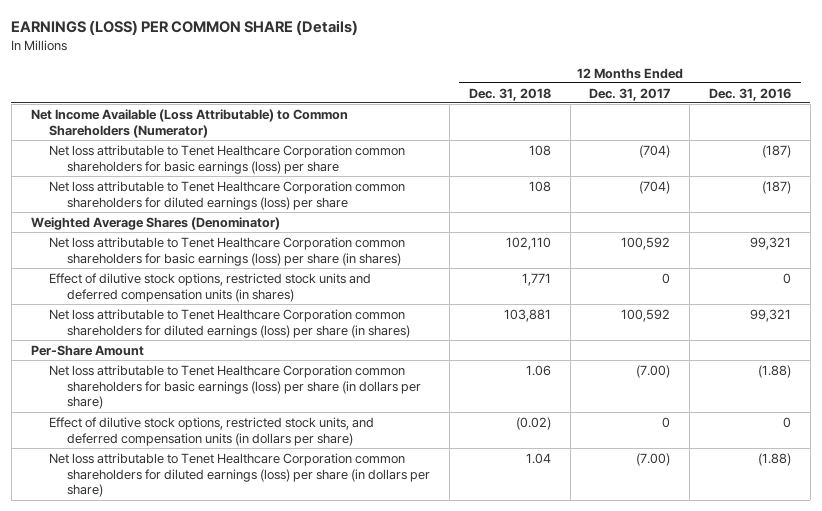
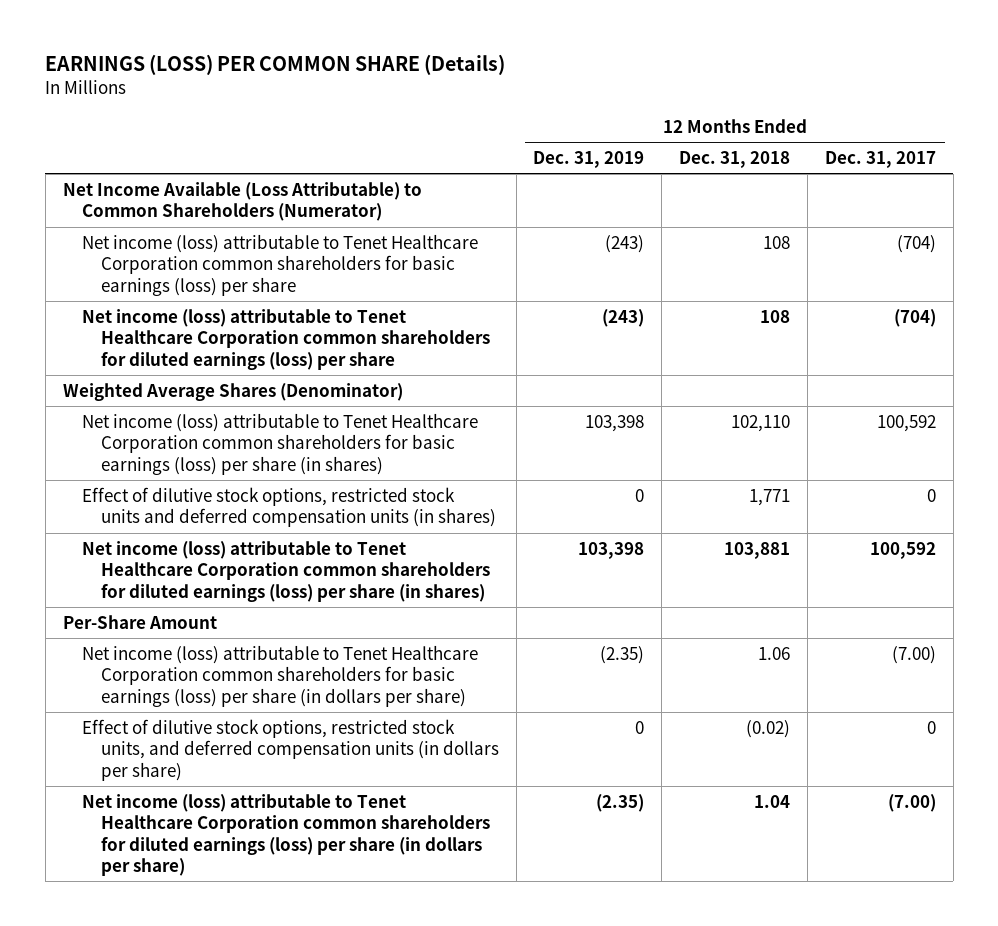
[709,87,792,101] Dec. 31, 2016 -> none
none -> [533,151,645,169] Dec. 31, 2019
[48,144,405,174] Net loss attributable to Tenet Healthcare Corporation common shareholders for basic earnings (loss) per share -> [81,233,478,296] Net income (loss) attributable to Tenet Healthcare Corporation common shareholders for basic earnings (loss) per share
[48,180,405,210] Net loss attributable to Tenet Healthcare Corporation common shareholders for diluted earnings (loss) per share -> [81,308,490,370] Net income (loss) attributable to Tenet Healthcare Corporation common shareholders for diluted earnings (loss) per share
[48,236,405,266] Net loss attributable to Tenet Healthcare Corporation common shareholders for basic earnings (loss) per share (in shares) -> [81,412,478,475] Net income (loss) attributable to Tenet Healthcare Corporation common shareholders for basic earnings (loss) per share (in shares)
[48,308,411,338] Net loss attributable to Tenet Healthcare Corporation common shareholders for diluted earnings (loss) per share (in shares) -> [81,540,490,602] Net income (loss) attributable to Tenet Healthcare Corporation common shareholders for diluted earnings (loss) per share (in shares)
[48,364,422,410] Net loss attributable to Tenet Healthcare Corporation common shareholders for basic earnings (loss) per share (in dollars per share) -> [81,644,478,707] Net income (loss) attributable to Tenet Healthcare Corporation common shareholders for basic earnings (loss) per share (in dollars per share)
[48,452,431,498] Net loss attributable to Tenet Healthcare Corporation common shareholders for diluted earnings (loss) per share (in dollars per share) -> [81,793,490,876] Net income (loss) attributable to Tenet Healthcare Corporation common shareholders for diluted earnings (loss) per share (in dollars per share)

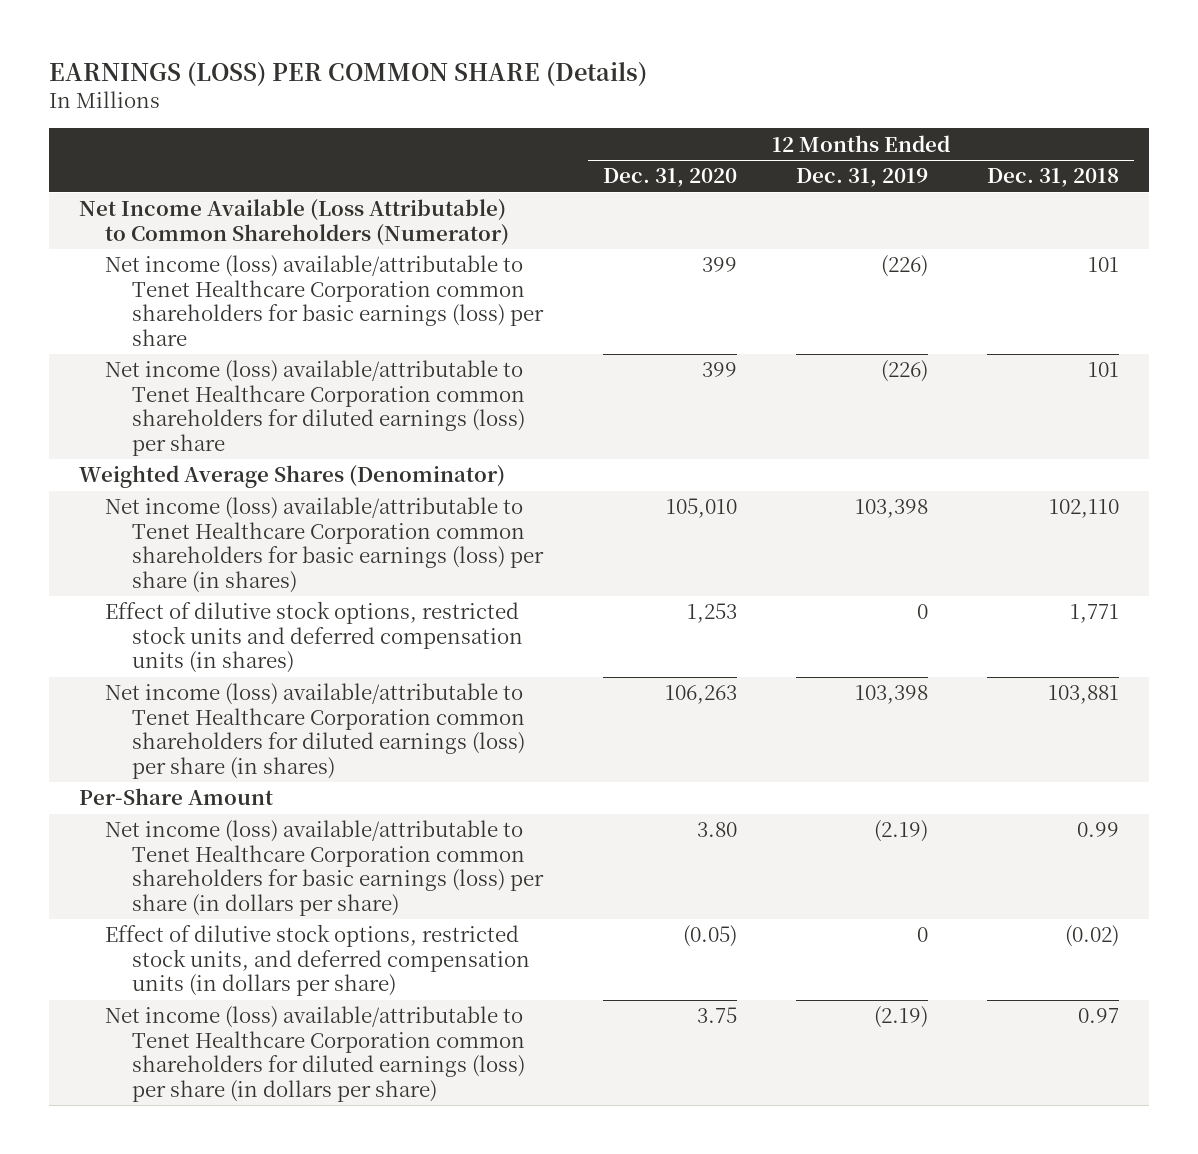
[824,151,936,169] Dec. 31, 2017 -> none
none -> [602,168,737,188] Dec. 31, 2020
[81,233,478,296] Net income (loss) attributable to Tenet Healthcare Corporation common shareholders for basic earnings (loss) per share -> [105,255,545,346] Net income (loss) available/attributable to Tenet Healthcare Corporation common shareholders for basic earnings (loss) per share
[605,234,645,253] (243) -> [881,255,929,278] (226)
[763,235,791,249] 108 -> [1088,257,1120,273] 101
[81,308,490,370] Net income (loss) attributable to Tenet Healthcare Corporation common shareholders for diluted earnings (loss) per share -> [105,360,526,456] Net income (loss) available/attributable to Tenet Healthcare Corporation common shareholders for diluted earnings (loss) per share
[602,308,645,327] (243) -> [881,360,929,383] (226)
[760,309,791,323] 108 -> [1088,362,1120,378] 101
[81,412,478,475] Net income (loss) attributable to Tenet Healthcare Corporation common shareholders for basic earnings (loss) per share (in shares) -> [105,497,545,593] Net income (loss) available/attributable to Tenet Healthcare Corporation common shareholders for basic earnings (loss) per share (in shares)
[81,540,490,602] Net income (loss) attributable to Tenet Healthcare Corporation common shareholders for diluted earnings (loss) per share (in shares) -> [105,683,526,779] Net income (loss) available/attributable to Tenet Healthcare Corporation common shareholders for diluted earnings (loss) per share (in shares)
[81,644,478,707] Net income (loss) attributable to Tenet Healthcare Corporation common shareholders for basic earnings (loss) per share (in dollars per share) -> [105,820,545,916] Net income (loss) available/attributable to Tenet Healthcare Corporation common shareholders for basic earnings (loss) per share (in dollars per share)
[600,645,645,664] (2.35) -> [874,820,929,843] (2.19)
[758,646,791,660] 1.06 -> [1077,822,1120,838] 0.99
[81,793,490,876] Net income (loss) attributable to Tenet Healthcare Corporation common shareholders for diluted earnings (loss) per share (in dollars per share) -> [105,1006,526,1102] Net income (loss) available/attributable to Tenet Healthcare Corporation common shareholders for diluted earnings (loss) per share (in dollars per share)
[596,793,645,812] (2.35) -> [874,1006,929,1029] (2.19)
[754,794,791,808] 1.04 -> [1078,1008,1120,1024] 0.97

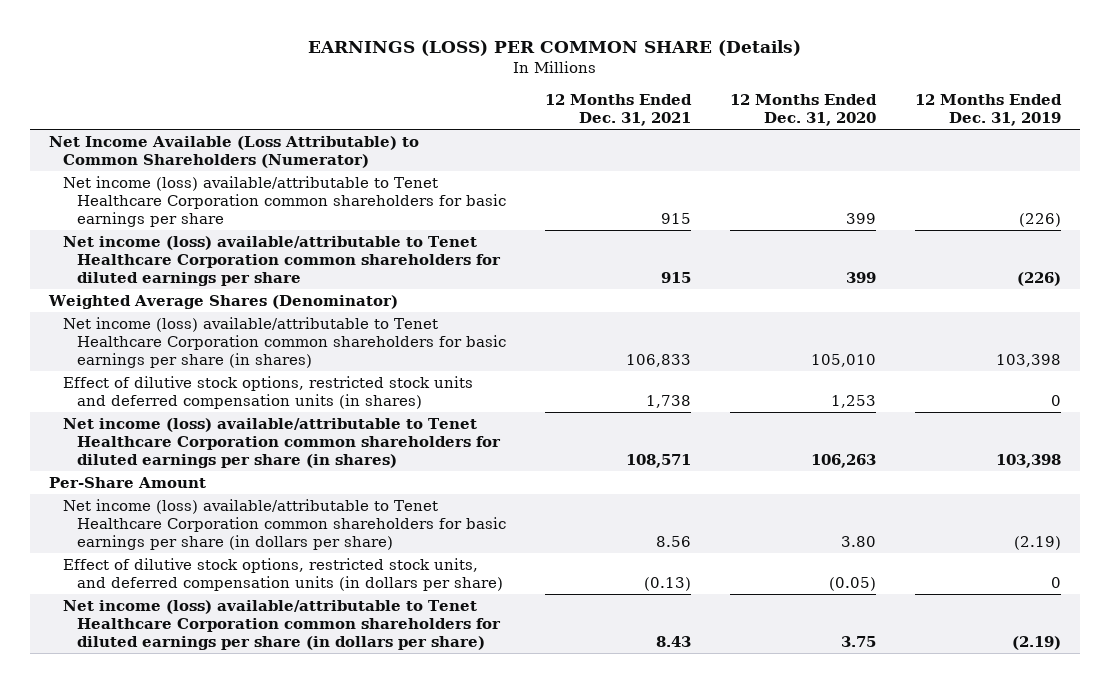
[987,168,1120,188] Dec. 31, 2018 -> none
none -> [544,94,692,127] 12 Months Ended Dec. 31, 2021
[105,255,545,346] Net income (loss) available/attributable to Tenet Healthcare Corporation common shareholders for basic earnings (loss) per share -> [63,175,506,228] Net income (loss) available/attributable to Tenet Healthcare Corporation common shareholders for basic earnings per share
[105,360,526,456] Net income (loss) available/attributable to Tenet Healthcare Corporation common shareholders for diluted earnings (loss) per share -> [63,235,501,287] Net income (loss) available/attributable to Tenet Healthcare Corporation common shareholders for diluted earnings per share
[105,497,545,593] Net income (loss) available/attributable to Tenet Healthcare Corporation common shareholders for basic earnings (loss) per share (in shares) -> [63,316,506,369] Net income (loss) available/attributable to Tenet Healthcare Corporation common shareholders for basic earnings per share (in shares)
[105,683,526,779] Net income (loss) available/attributable to Tenet Healthcare Corporation common shareholders for diluted earnings (loss) per share (in shares) -> [63,417,501,469] Net income (loss) available/attributable to Tenet Healthcare Corporation common shareholders for diluted earnings per share (in shares)
[105,820,545,916] Net income (loss) available/attributable to Tenet Healthcare Corporation common shareholders for basic earnings (loss) per share (in dollars per share) -> [63,498,506,551] Net income (loss) available/attributable to Tenet Healthcare Corporation common shareholders for basic earnings per share (in dollars per share)
[105,1006,526,1102] Net income (loss) available/attributable to Tenet Healthcare Corporation common shareholders for diluted earnings (loss) per share (in dollars per share) -> [63,599,501,651] Net income (loss) available/attributable to Tenet Healthcare Corporation common shareholders for diluted earnings per share (in dollars per share)

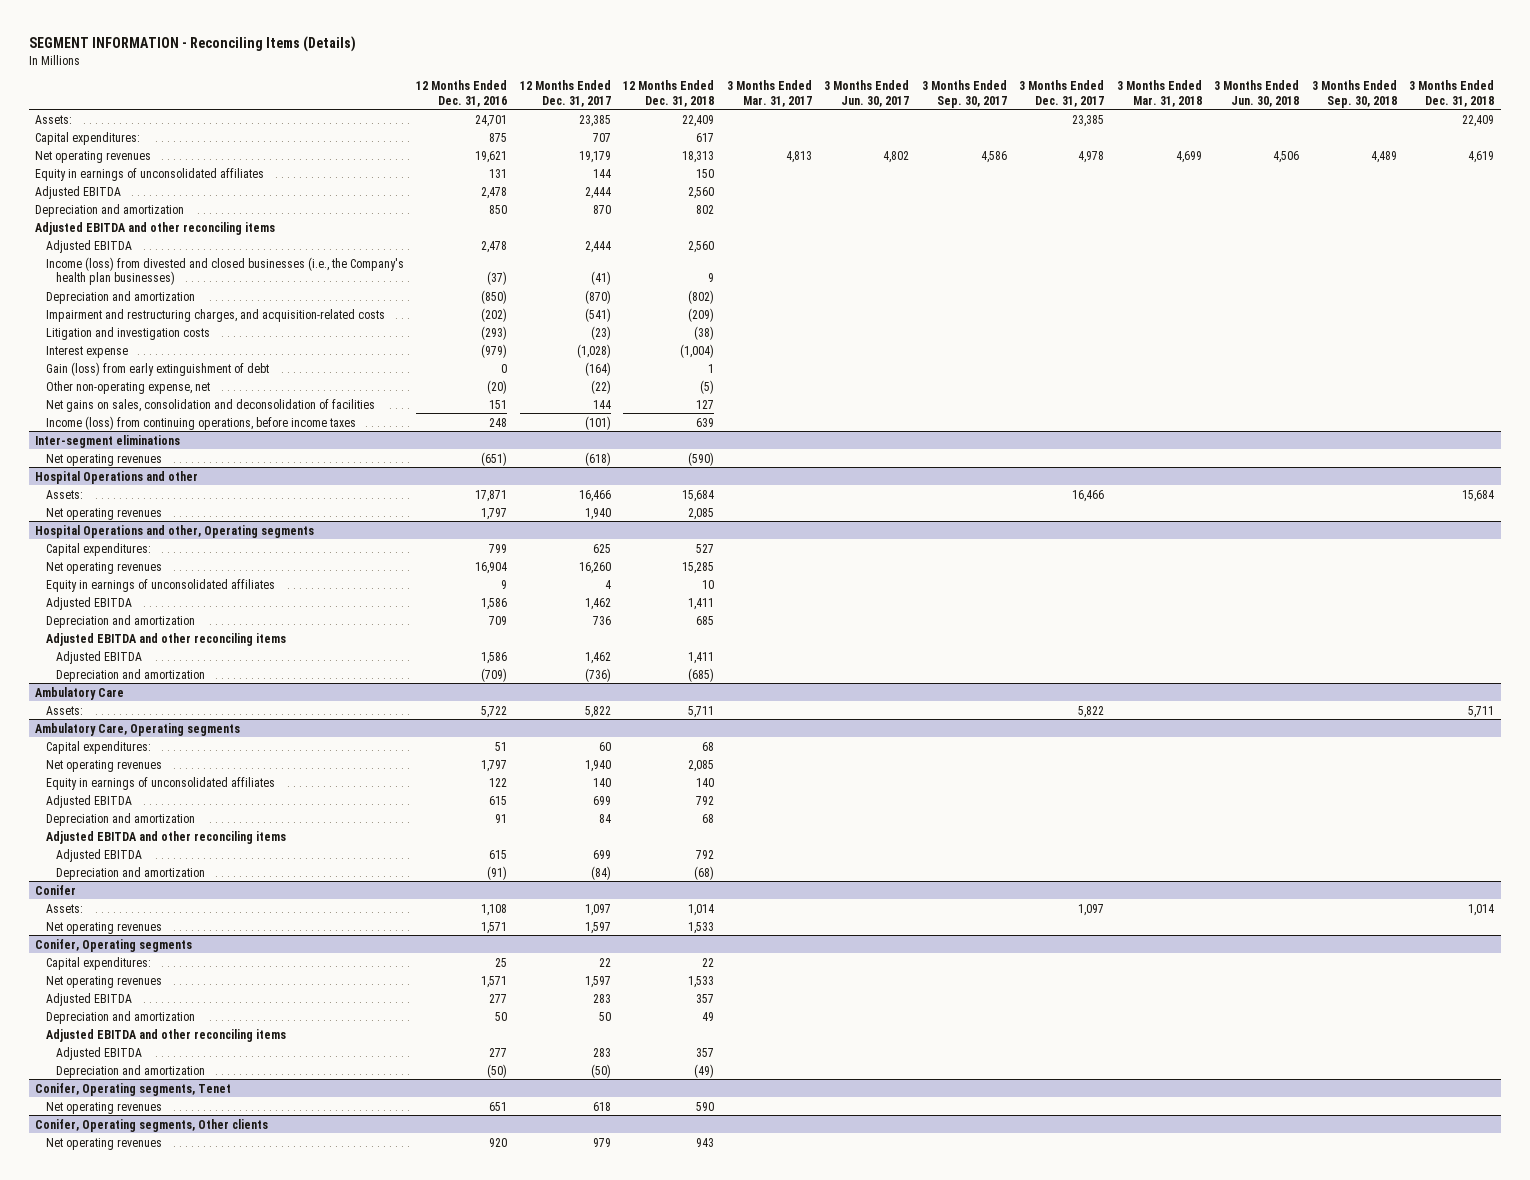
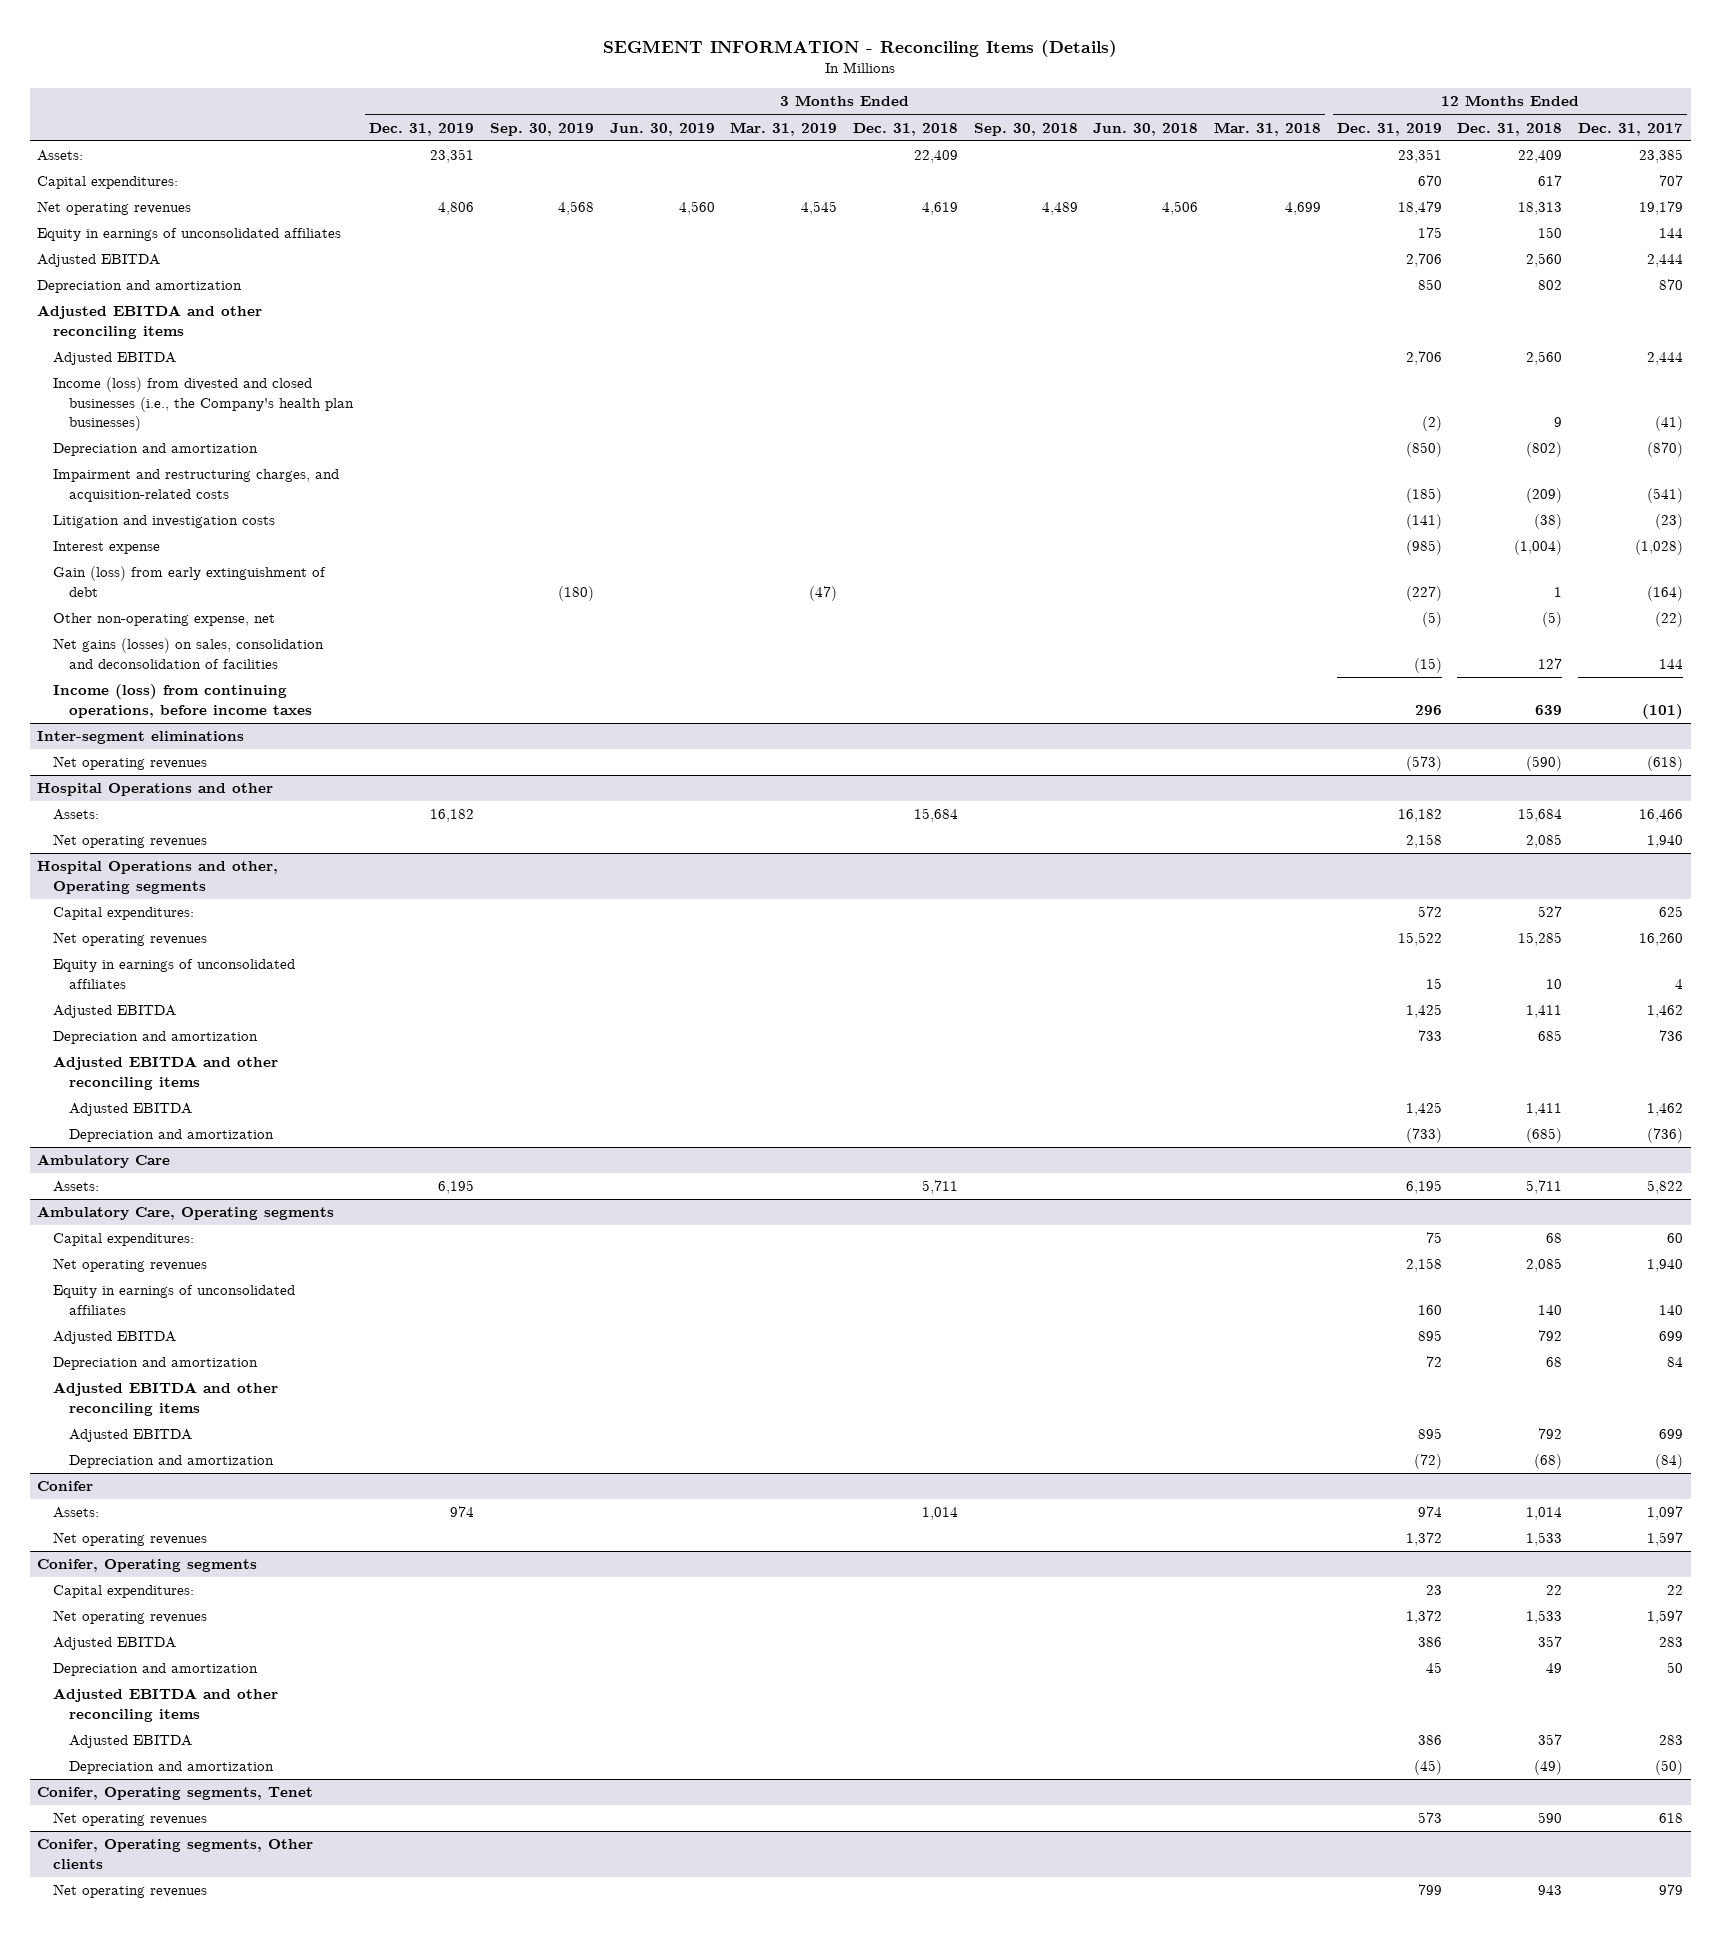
[416,80,508,107] 12 Months Ended Dec. 31, 2016 -> none
[726,80,812,107] 3 Months Ended Mar. 31, 2017 -> none
[824,80,910,107] 3 Months Ended Jun. 30, 2017 -> none
[921,80,1007,108] 3 Months Ended Sep. 30, 2017 -> none
[1019,80,1105,107] 3 Months Ended Dec. 31, 2017 -> none
none -> [369,122,475,136] Dec. 31, 2019
none -> [489,122,594,136] Sep. 30, 2019
none -> [609,122,715,136] Jun. 30, 2019
none -> [730,121,838,136] Mar. 31, 2019
none -> [1336,122,1442,136] Dec. 31, 2019
[45,398,375,412] Net gains on sales, consolidation and deconsolidation of facilities -> [53,638,325,669] Net gains (losses) on sales, consolidation and deconsolidation of facilities

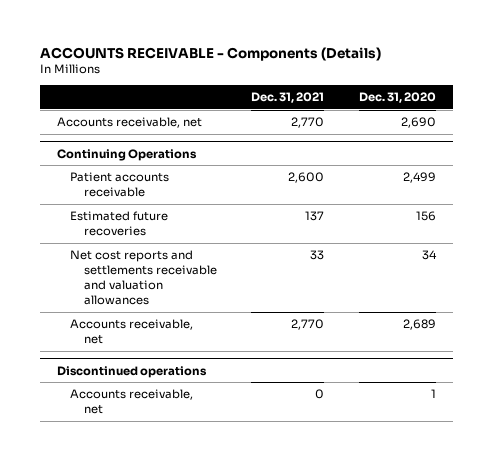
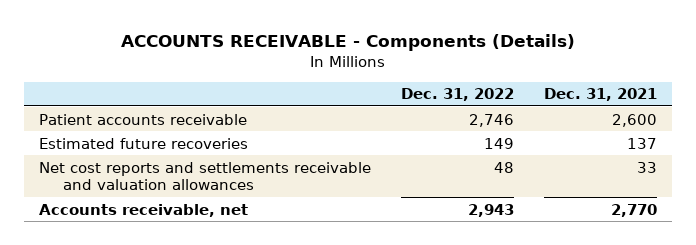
[358,92,436,104] Dec. 31, 2020 -> none
none -> [400,88,514,102] Dec. 31, 2022
[56,117,202,129] Accounts receivable, net -> none
[56,148,197,161] Continuing Operations -> none
[56,365,207,378] Discontinued operations -> none
[70,389,194,415] Accounts receivable, net -> none

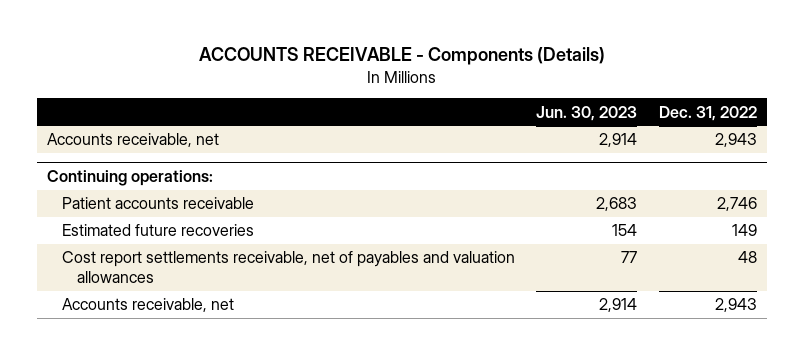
[543,88,657,102] Dec. 31, 2021 -> none
none -> [536,105,638,121] Jun. 30, 2023
none -> [47,133,220,148] Accounts receivable, net
none -> [47,170,214,187] Continuing operations:
[39,161,372,190] Net cost reports and settlements receivable and valuation allowances -> [62,251,516,284] Cost report settlements receivable, net of payables and valuation allowances

